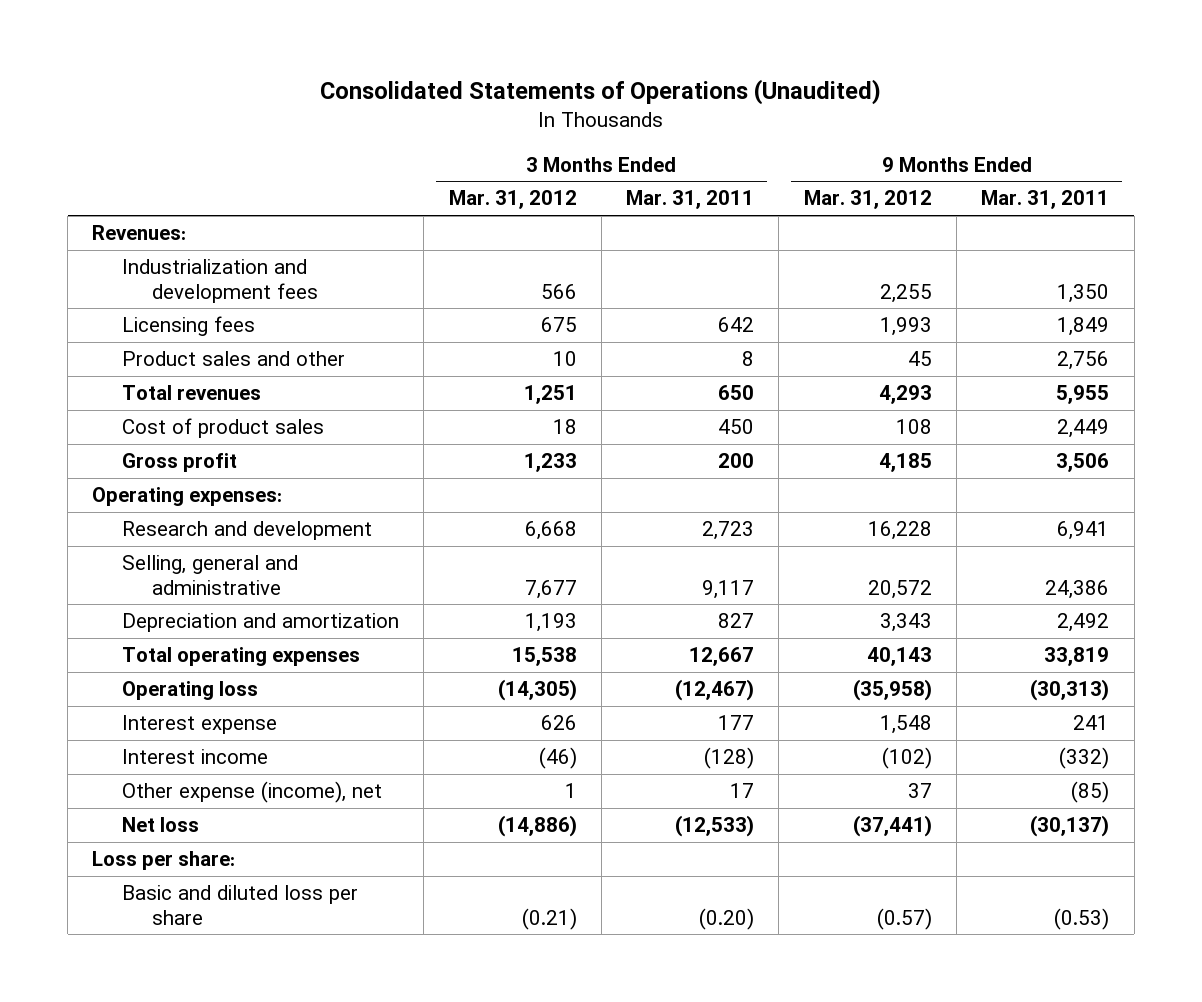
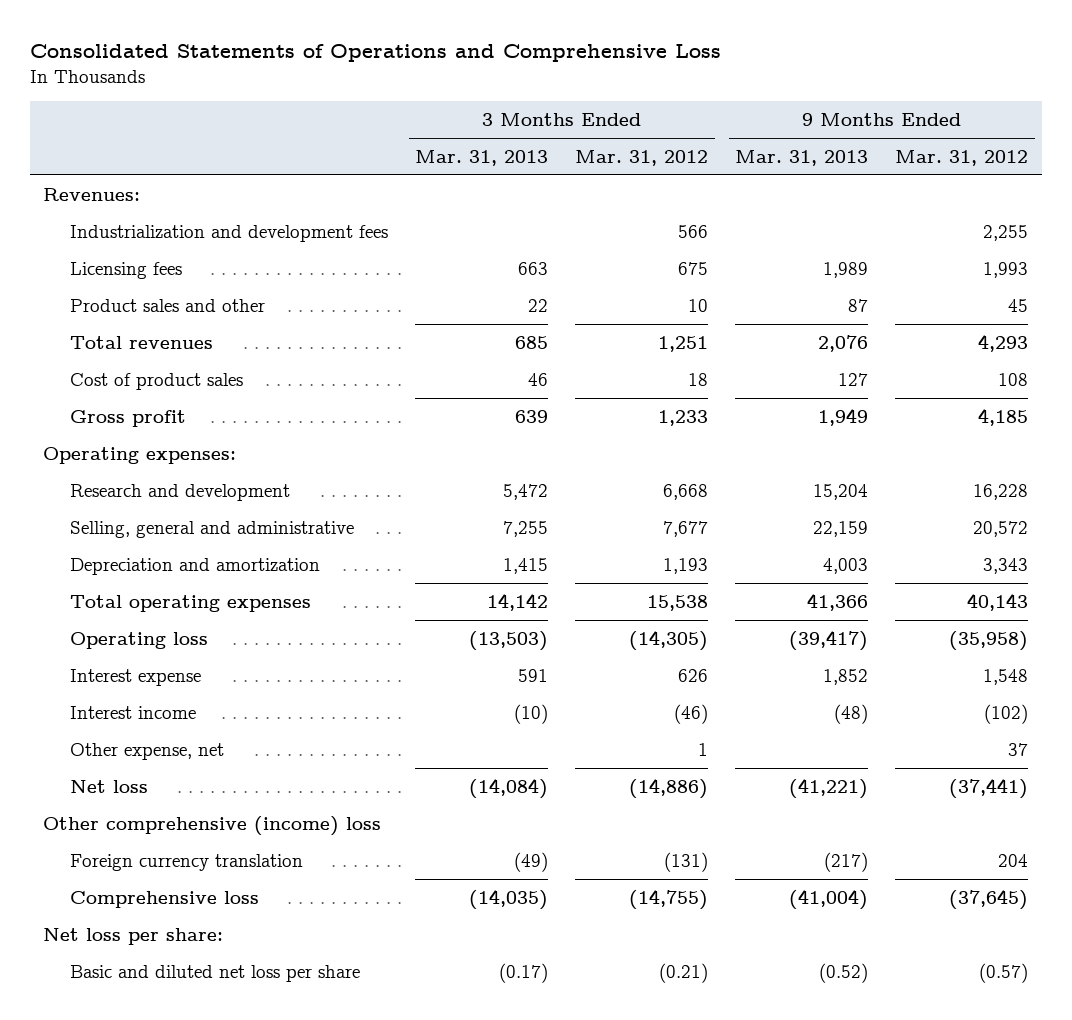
[319,79,881,106] Consolidated Statements of Operations (Unaudited) -> [29,44,721,63] Consolidated Statements of Operations and Comprehensive Loss
[626,190,755,210] Mar. 31, 2011 -> none
[981,190,1110,210] Mar. 31, 2011 -> none
none -> [415,149,549,166] Mar. 31, 2013
none -> [735,149,869,166] Mar. 31, 2013
[121,781,382,804] Other expense (income), net -> [70,742,225,760] Other expense, net
none -> [43,815,382,836] Other comprehensive (income) loss
none -> [70,853,304,871] Foreign currency translation
none -> [70,890,260,908] Comprehensive loss
[92,851,236,871] Loss per share: -> [43,927,224,945] Net loss per share:
[121,885,358,925] Basic and diluted loss per share -> [70,964,361,982] Basic and diluted net loss per share

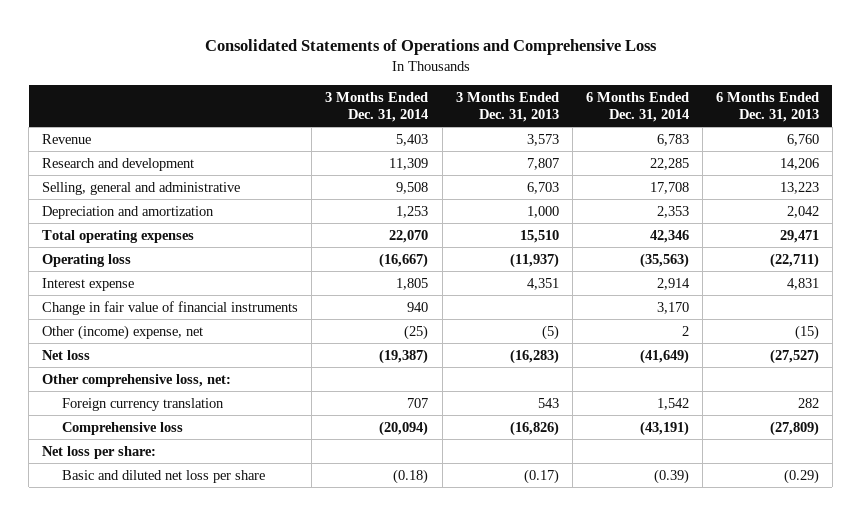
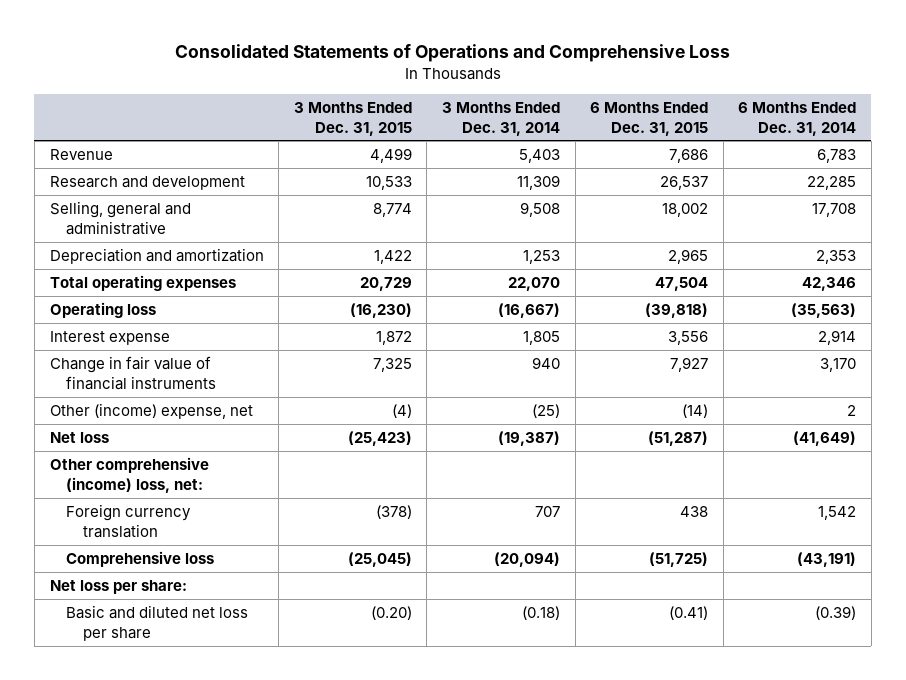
[455,91,559,122] 3 Months Ended Dec. 31, 2013 -> none
[715,91,819,122] 6 Months Ended Dec. 31, 2013 -> none
none -> [293,101,412,136] 3 Months Ended Dec. 31, 2015
none -> [590,101,709,136] 6 Months Ended Dec. 31, 2015
[42,373,232,387] Other comprehensive loss, net: -> [49,456,209,493] Other comprehensive (income) loss, net:

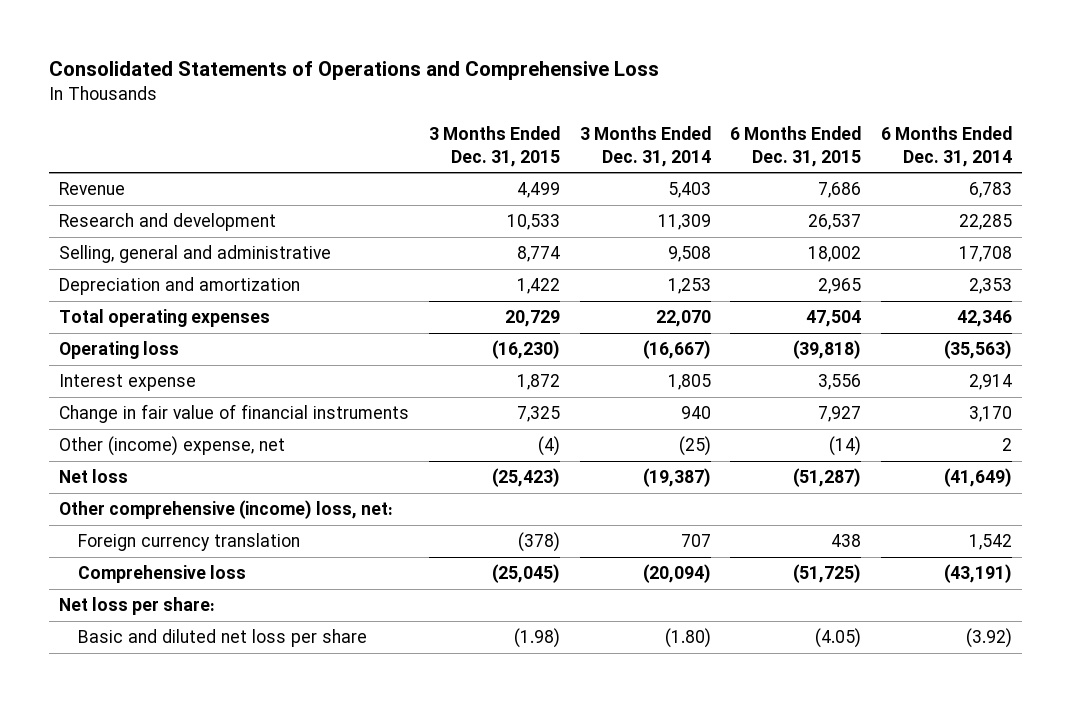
[370,605,412,620] (0.20) -> [513,628,560,649] (1.98)
[521,605,560,620] (0.18) -> [664,628,711,649] (1.80)
[669,605,709,620] (0.41) -> [815,628,862,649] (4.05)
[815,605,857,620] (0.39) -> [966,628,1013,649] (3.92)

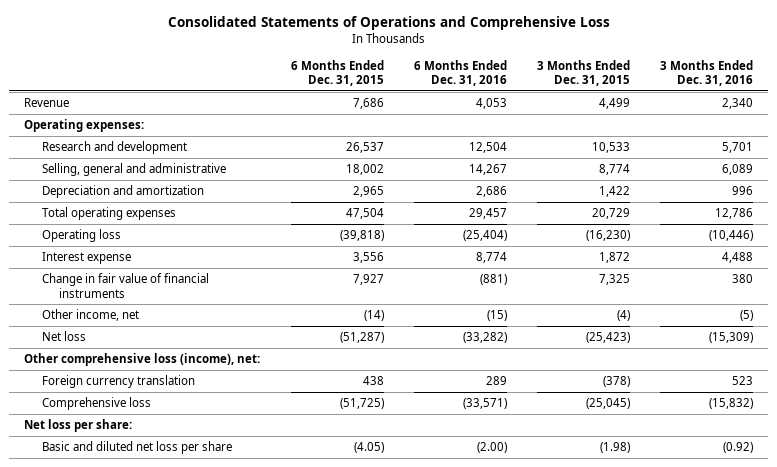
[579,125,711,167] 3 Months Ended Dec. 31, 2014 -> none
[881,125,1013,167] 6 Months Ended Dec. 31, 2014 -> none
none -> [413,59,507,87] 6 Months Ended Dec. 31, 2016
none -> [659,59,753,87] 3 Months Ended Dec. 31, 2016
none -> [24,118,145,132] Operating expenses:
[58,436,285,457] Other (income) expense, net -> [41,308,139,321] Other income, net
[58,500,393,520] Other comprehensive (income) loss, net: -> [24,352,261,366] Other comprehensive loss (income), net:

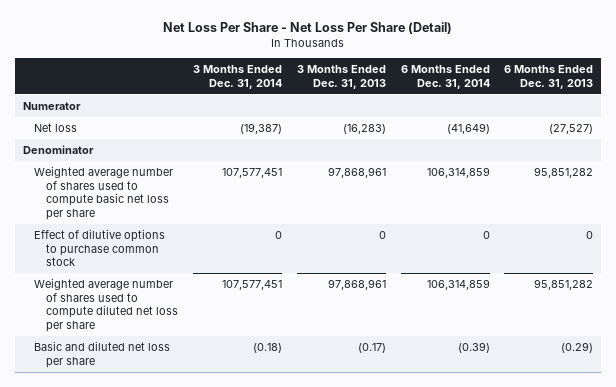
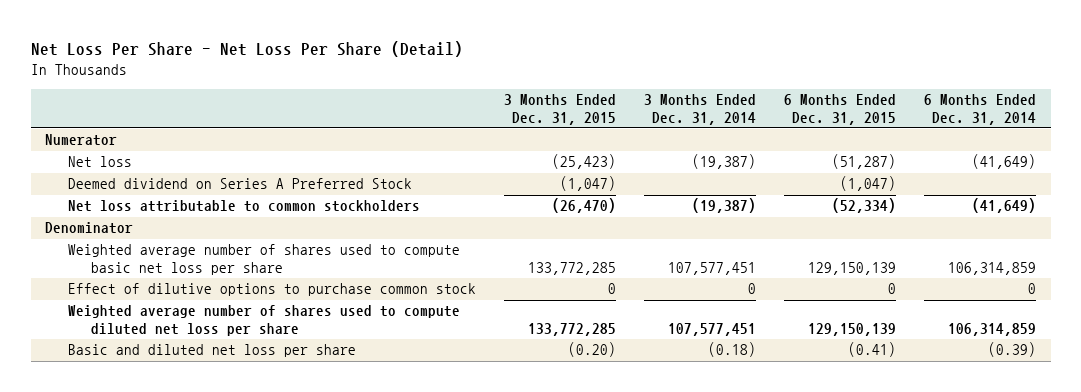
[296,65,386,89] 3 Months Ended Dec. 31, 2013 -> none
[504,65,594,89] 6 Months Ended Dec. 31, 2013 -> none
none -> [504,94,617,125] 3 Months Ended Dec. 31, 2015
none -> [784,94,897,125] 6 Months Ended Dec. 31, 2015
none -> [67,178,412,190] Deemed dividend on Series A Preferred Stock
none -> [67,200,420,213] Net loss attributable to common stockholders

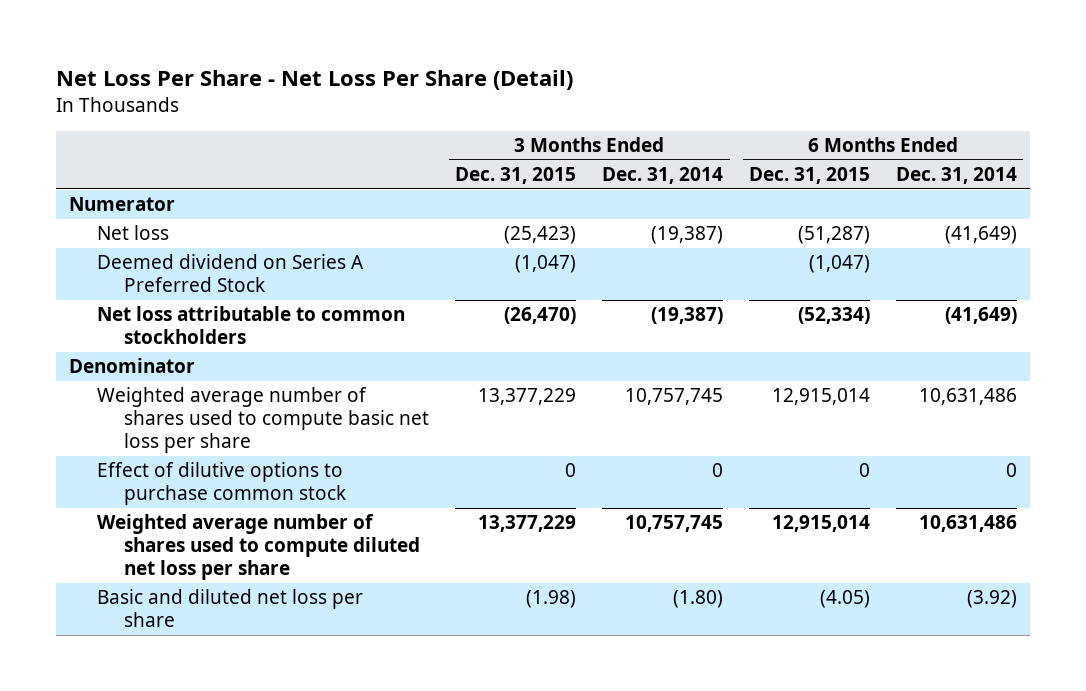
[528,262,617,276] 133,772,285 -> [478,388,577,406] 13,377,229
[668,262,757,276] 107,577,451 -> [625,388,724,406] 10,757,745
[808,262,897,276] 129,150,139 -> [772,388,871,406] 12,915,014
[948,262,1037,276] 106,314,859 -> [918,388,1017,406] 10,631,486
[528,323,617,337] 133,772,285 -> [478,515,577,533] 13,377,229
[668,323,757,337] 107,577,451 -> [625,515,724,533] 10,757,745
[808,323,897,337] 129,150,139 -> [772,515,871,533] 12,915,014
[948,323,1037,337] 106,314,859 -> [918,515,1017,533] 10,631,486
[568,342,617,358] (0.20) -> [526,590,577,609] (1.98)
[708,342,757,358] (0.18) -> [673,590,724,609] (1.80)
[848,342,897,358] (0.41) -> [820,590,871,609] (4.05)
[988,342,1037,358] (0.39) -> [966,590,1017,609] (3.92)

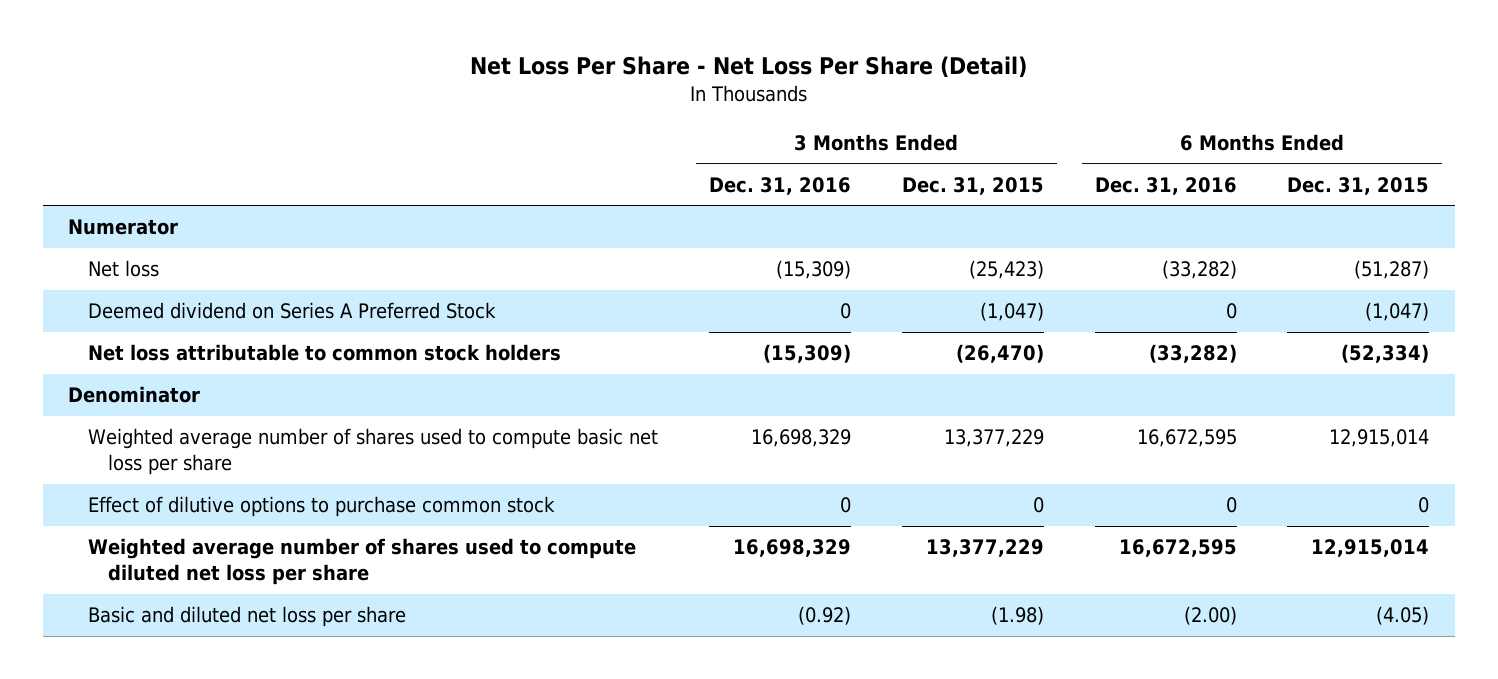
[602,166,724,184] Dec. 31, 2014 -> none
[895,166,1017,184] Dec. 31, 2014 -> none
none -> [709,176,852,195] Dec. 31, 2016
none -> [1094,176,1237,195] Dec. 31, 2016
[96,306,405,345] Net loss attributable to common stockholders -> [88,344,562,362] Net loss attributable to common stock holders

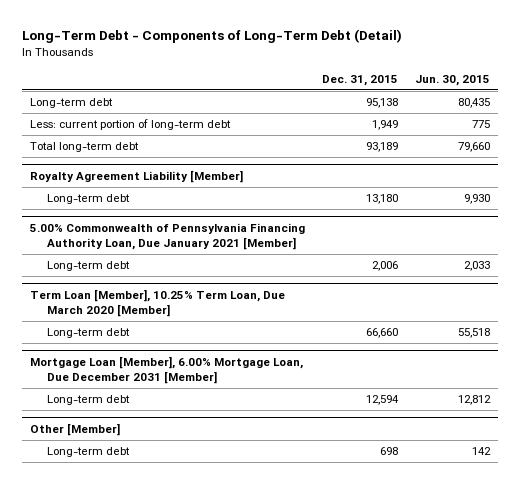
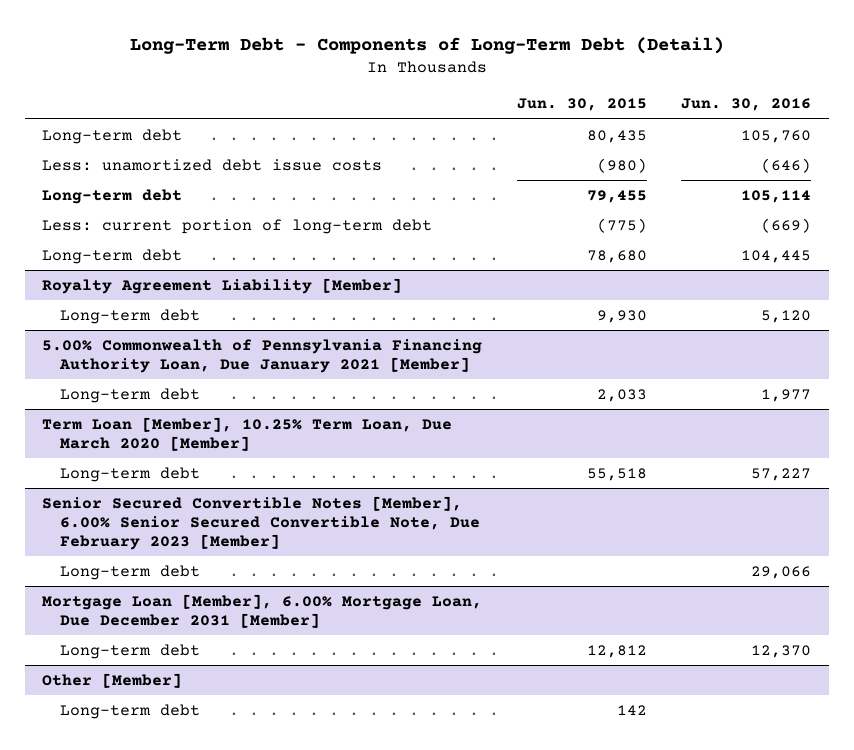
[322,74,399,86] Dec. 31, 2015 -> none
none -> [681,98,812,112] Jun. 30, 2016
none -> [42,158,383,171] Less: unamortized debt issue costs
none -> [42,188,183,204] Long-term debt
[471,120,490,129] 775 -> [596,217,647,233] (775)
[30,142,140,153] Total long-term debt -> [42,248,183,264] Long-term debt
[457,142,490,153] 79,660 -> [586,249,647,263] 78,680
none -> [42,495,481,550] Senior Secured Convertible Notes [Member], 6.00% Senior Secured Convertible Note, Due February 2023 [Member]
none -> [60,564,201,580] Long-term debt

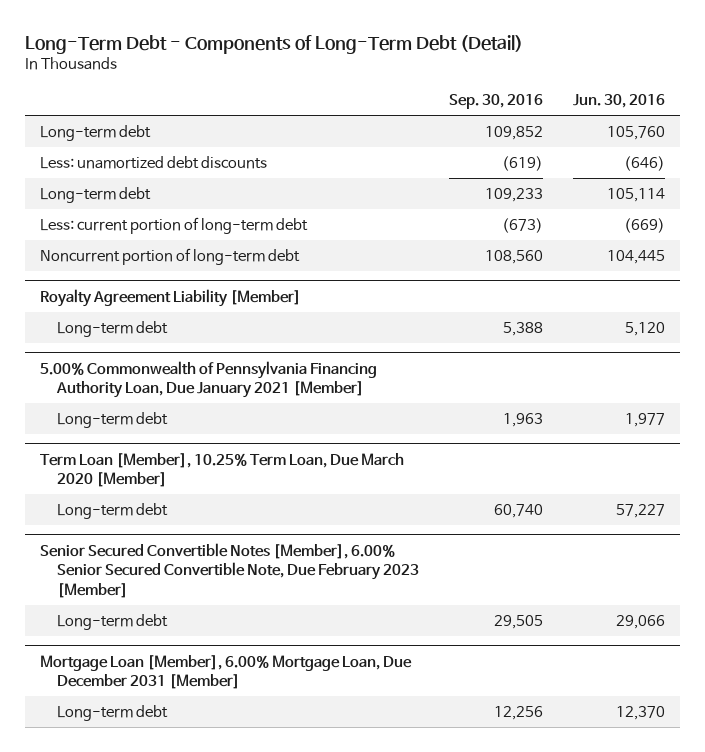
[516,98,647,112] Jun. 30, 2015 -> none
none -> [449,94,544,110] Sep. 30, 2016
[42,158,383,171] Less: unamortized debt issue costs -> [40,155,268,169] Less: unamortized debt discounts
[42,248,183,264] Long-term debt -> [40,247,301,265] Noncurrent portion of long-term debt
[42,672,183,688] Other [Member] -> none
[60,703,201,719] Long-term debt -> none

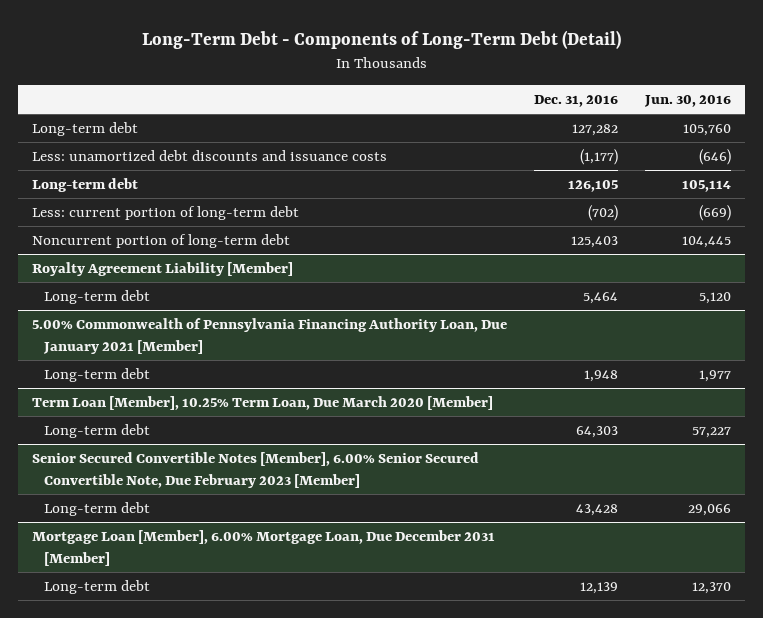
[449,94,544,110] Sep. 30, 2016 -> none
none -> [534,95,619,108] Dec. 31, 2016
[40,155,268,169] Less: unamortized debt discounts -> [31,149,387,161] Less: unamortized debt discounts and issuance costs

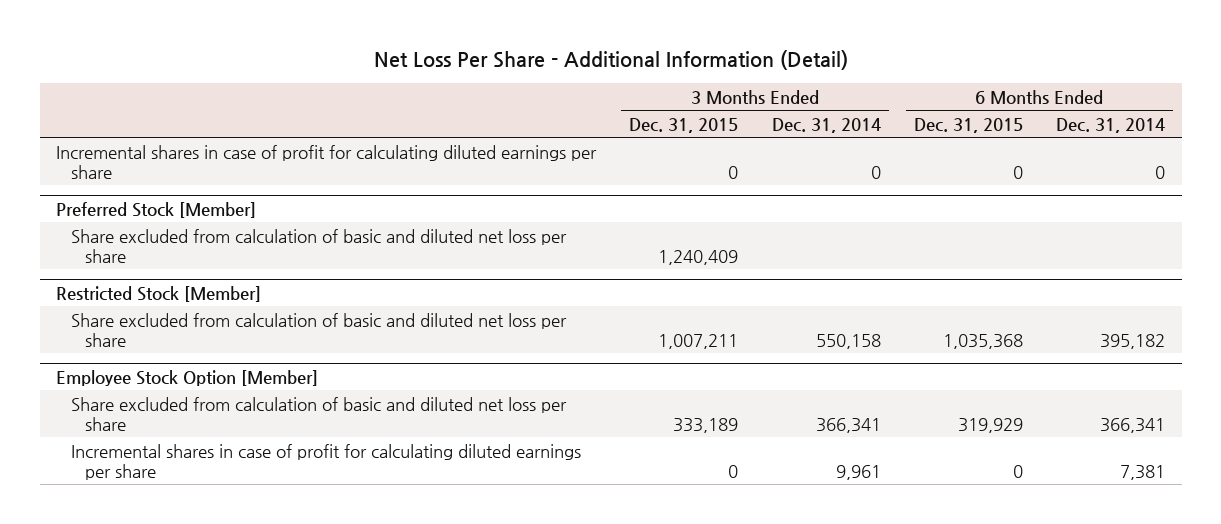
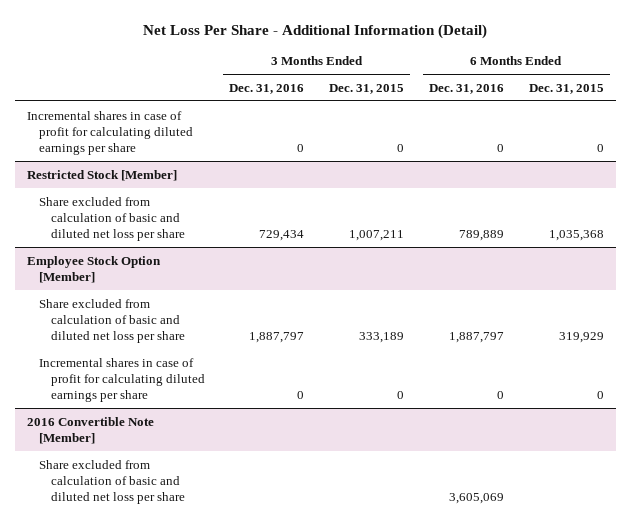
[771,117,881,133] Dec. 31, 2014 -> none
[1056,117,1166,133] Dec. 31, 2014 -> none
none -> [229,83,305,94] Dec. 31, 2016
none -> [428,83,504,94] Dec. 31, 2016
[56,201,257,218] Preferred Stock [Member] -> none
[70,228,567,263] Share excluded from calculation of basic and diluted net loss per share -> none
none -> [26,416,154,444] 2016 Convertible Note [Member]
none -> [38,459,185,505] Share excluded from calculation of basic and diluted net loss per share

